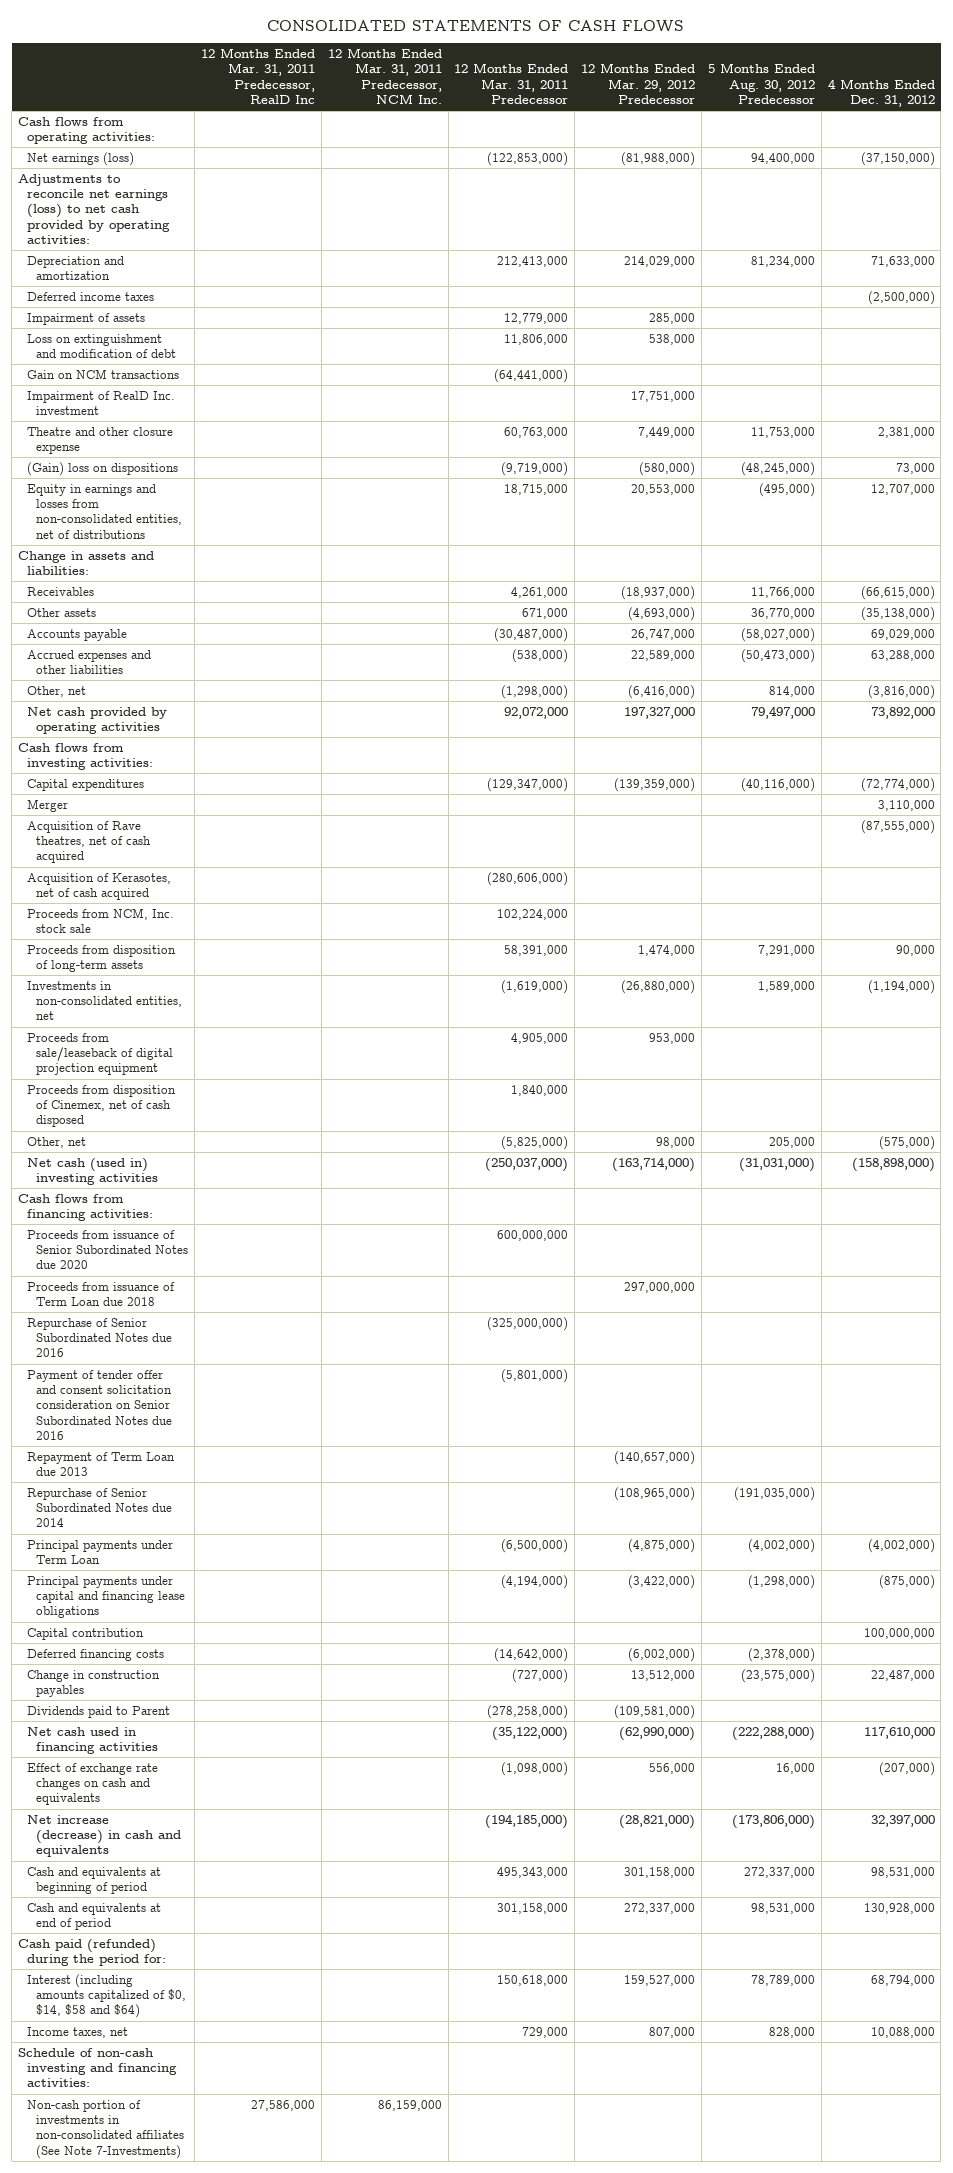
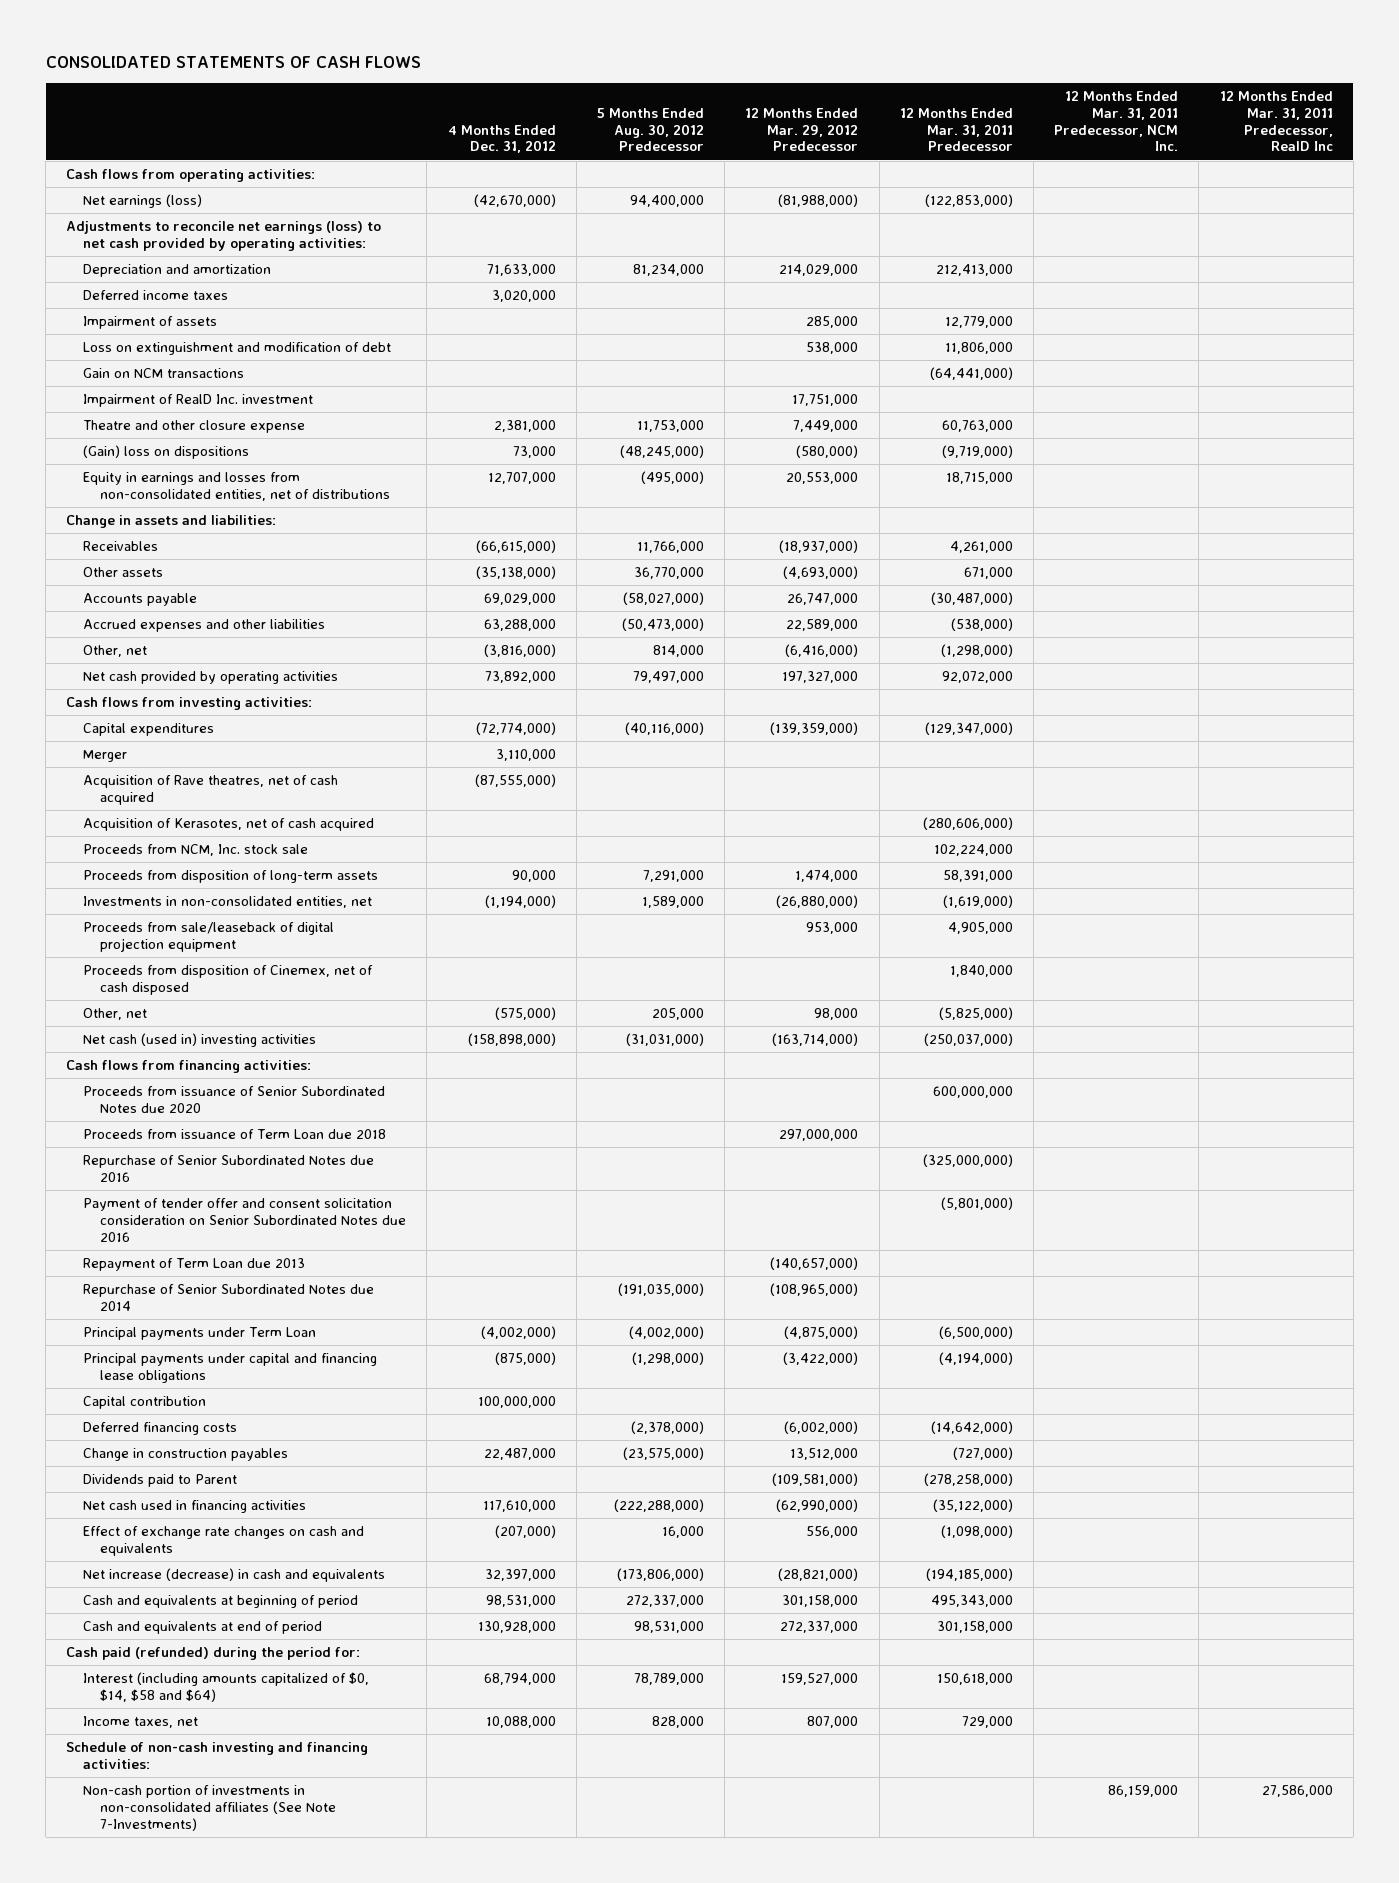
[860,151,935,166] (37,150,000) -> [473,194,556,208] (42,670,000)
[867,290,935,305] (2,500,000) -> [491,290,556,303] 3,020,000

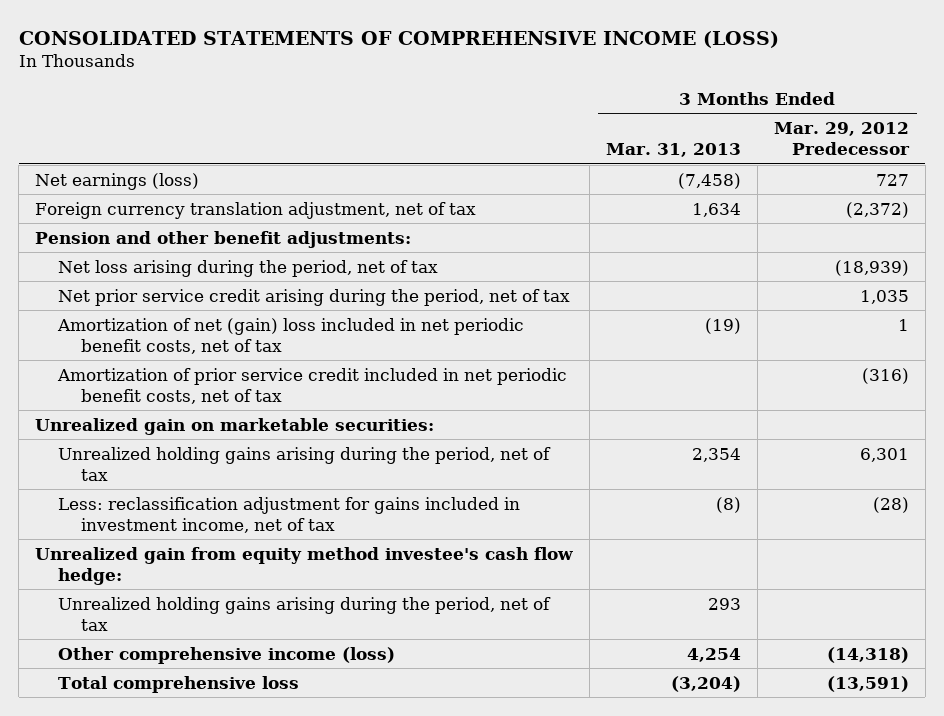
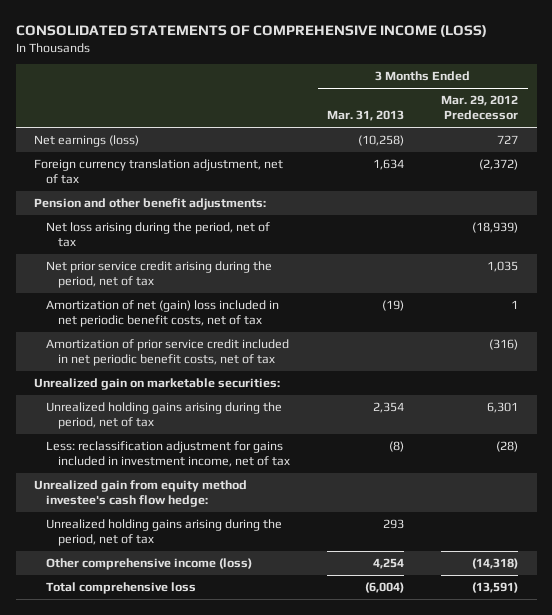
[678,172,742,189] (7,458) -> [358,135,405,147] (10,258)
[671,675,742,692] (3,204) -> [365,582,405,594] (6,004)

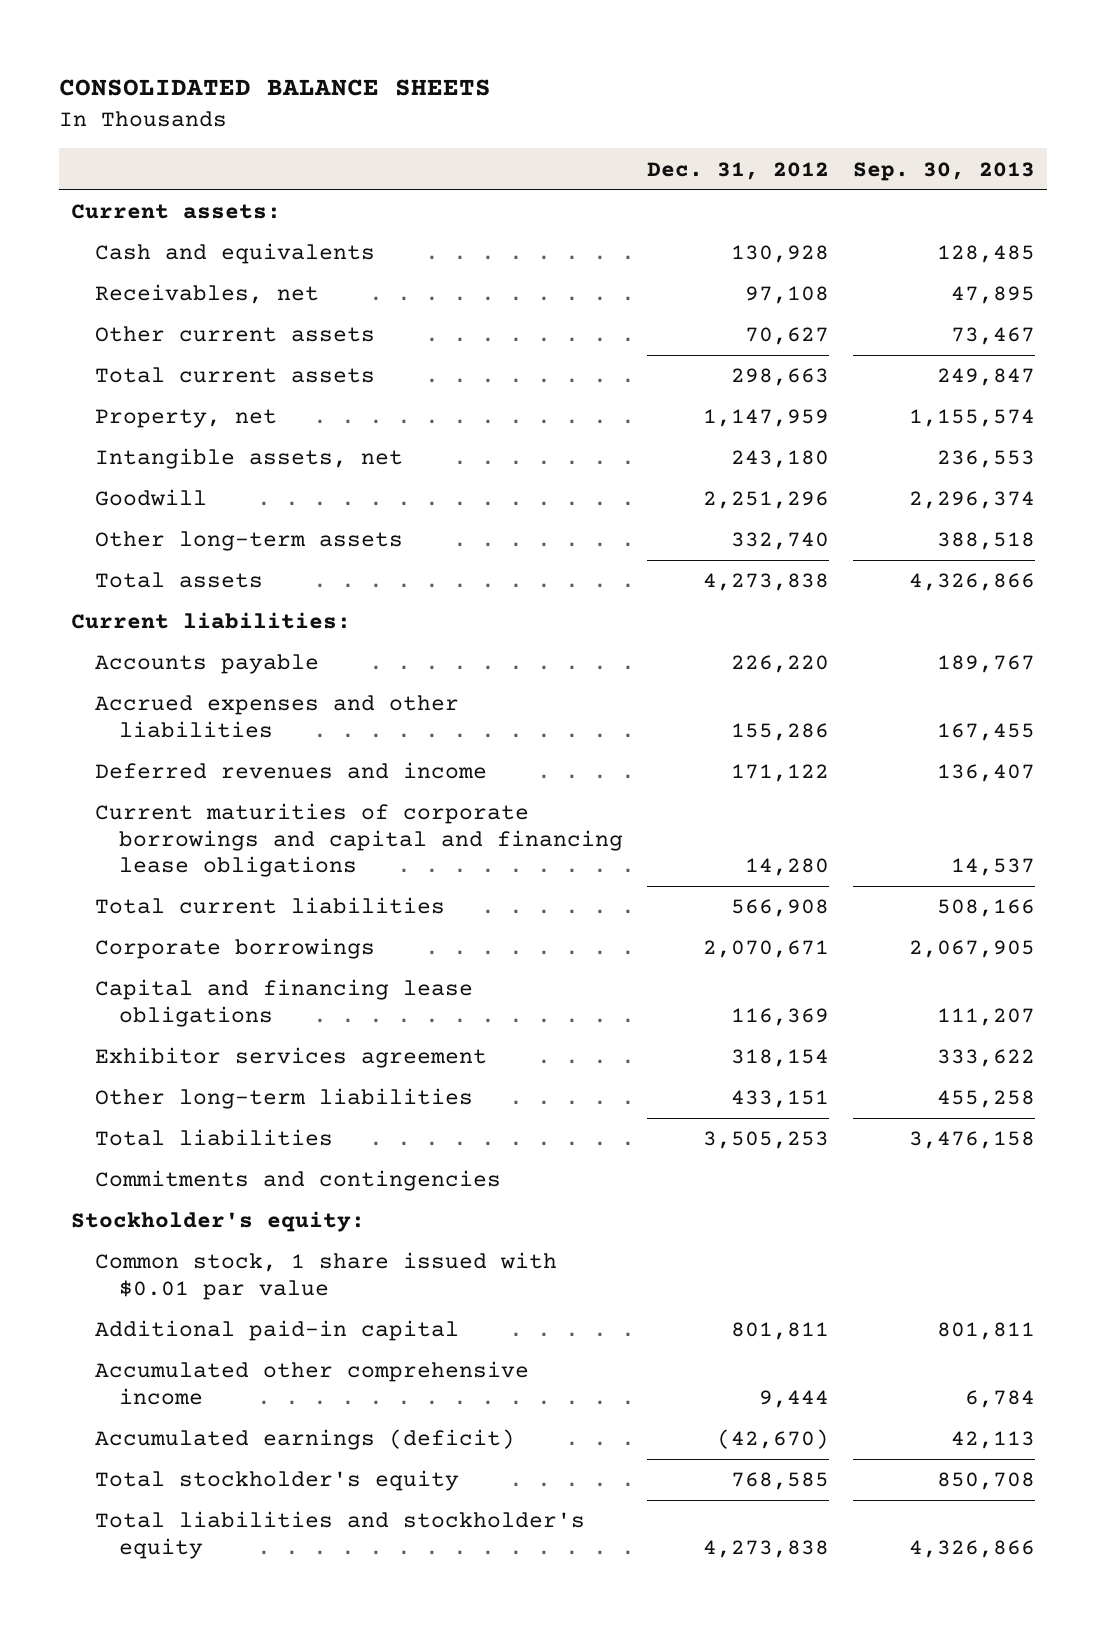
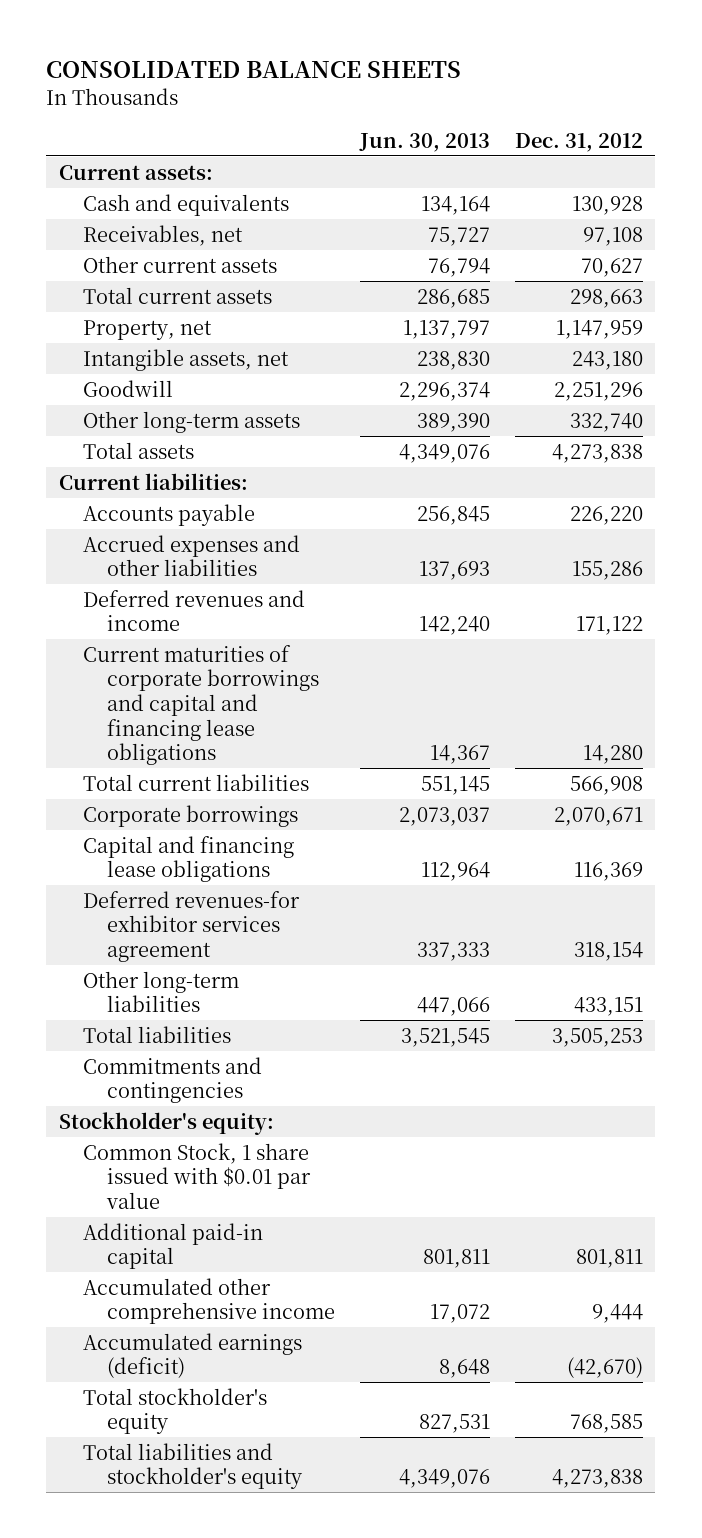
[852,161,1035,181] Sep. 30, 2013 -> none
none -> [358,132,490,152] Jun. 30, 2013
[95,1047,488,1069] Exhibitor services agreement -> [83,890,301,963] Deferred revenues-for exhibitor services agreement
[95,1252,558,1300] Common stock, 1 share issued with $0.01 par value -> [83,1142,312,1210] Common Stock, 1 share issued with $0.01 par value

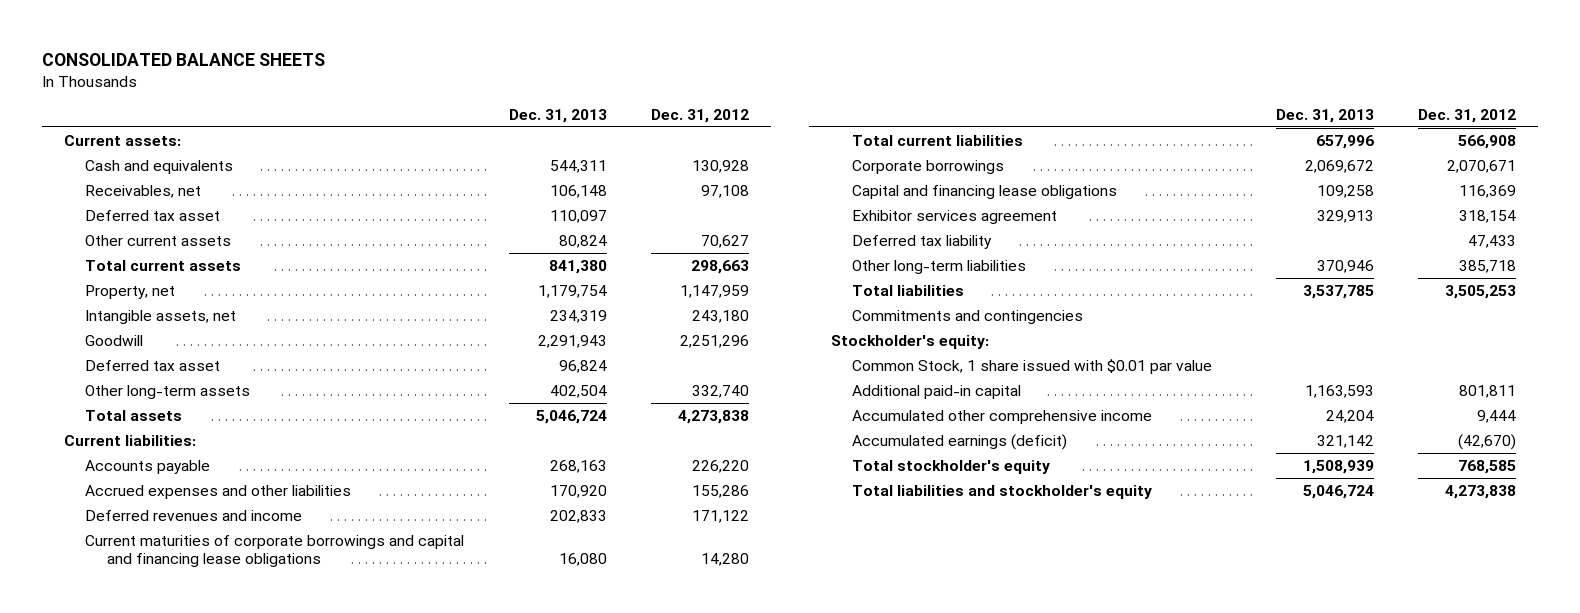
[358,132,490,152] Jun. 30, 2013 -> none
none -> [508,109,607,124] Dec. 31, 2013
none -> [85,209,221,221] Deferred tax asset
none -> [85,359,221,371] Deferred tax asset
[83,890,301,963] Deferred revenues-for exhibitor services agreement -> [852,209,1058,224] Exhibitor services agreement
none -> [852,234,993,249] Deferred tax liability
[573,997,643,1017] 433,151 -> [1458,259,1516,273] 385,718

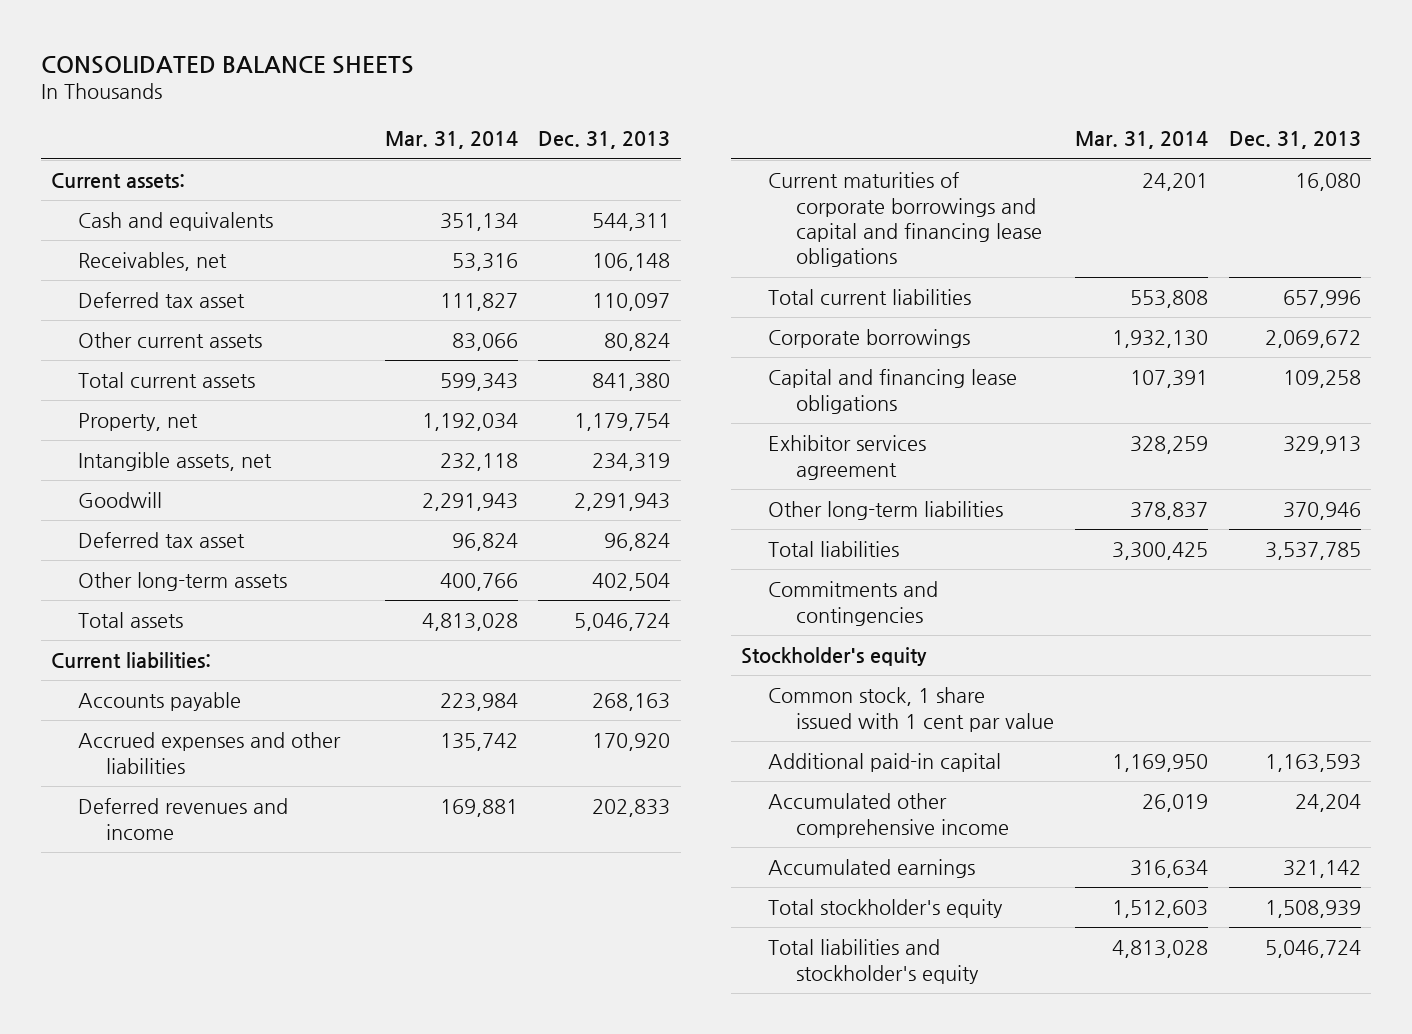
[650,109,749,124] Dec. 31, 2012 -> none
none -> [384,131,518,150] Mar. 31, 2014
[852,234,993,249] Deferred tax liability -> none
[831,334,990,349] Stockholder's equity: -> [741,647,928,667] Stockholder's equity
[852,358,1213,374] Common Stock, 1 share issued with $0.01 par value -> [768,687,1054,732] Common stock, 1 share issued with 1 cent par value
[852,433,1068,450] Accumulated earnings (deficit) -> [768,859,976,879] Accumulated earnings

